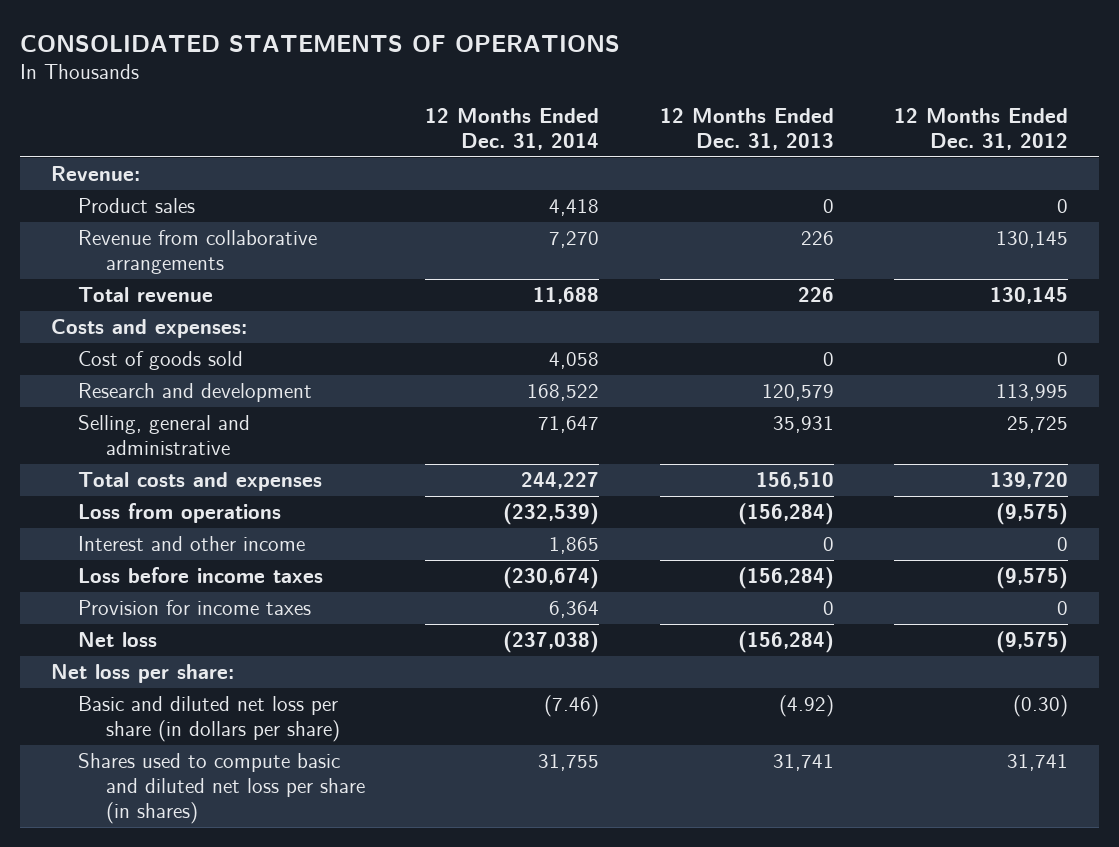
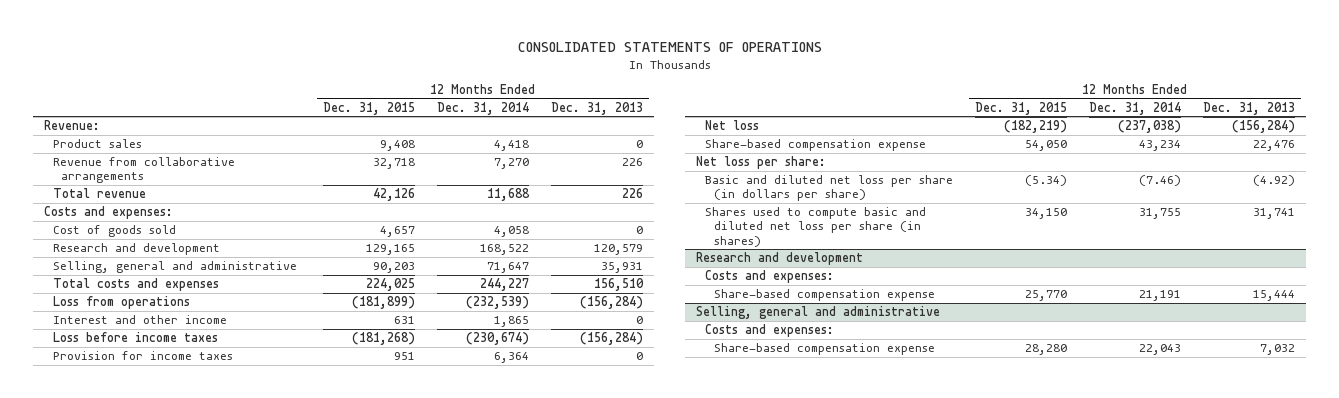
[894,107,1069,150] 12 Months Ended Dec. 31, 2012 -> none
none -> [322,101,415,115] Dec. 31, 2015
none -> [704,139,926,152] Share-based compensation expense
none -> [695,252,863,266] Research and development
none -> [704,270,834,284] Costs and expenses:
none -> [713,289,935,302] Share-based compensation expense
none -> [695,306,940,320] Selling, general and administrative
none -> [704,324,834,338] Costs and expenses:
none -> [713,343,935,356] Share-based compensation expense

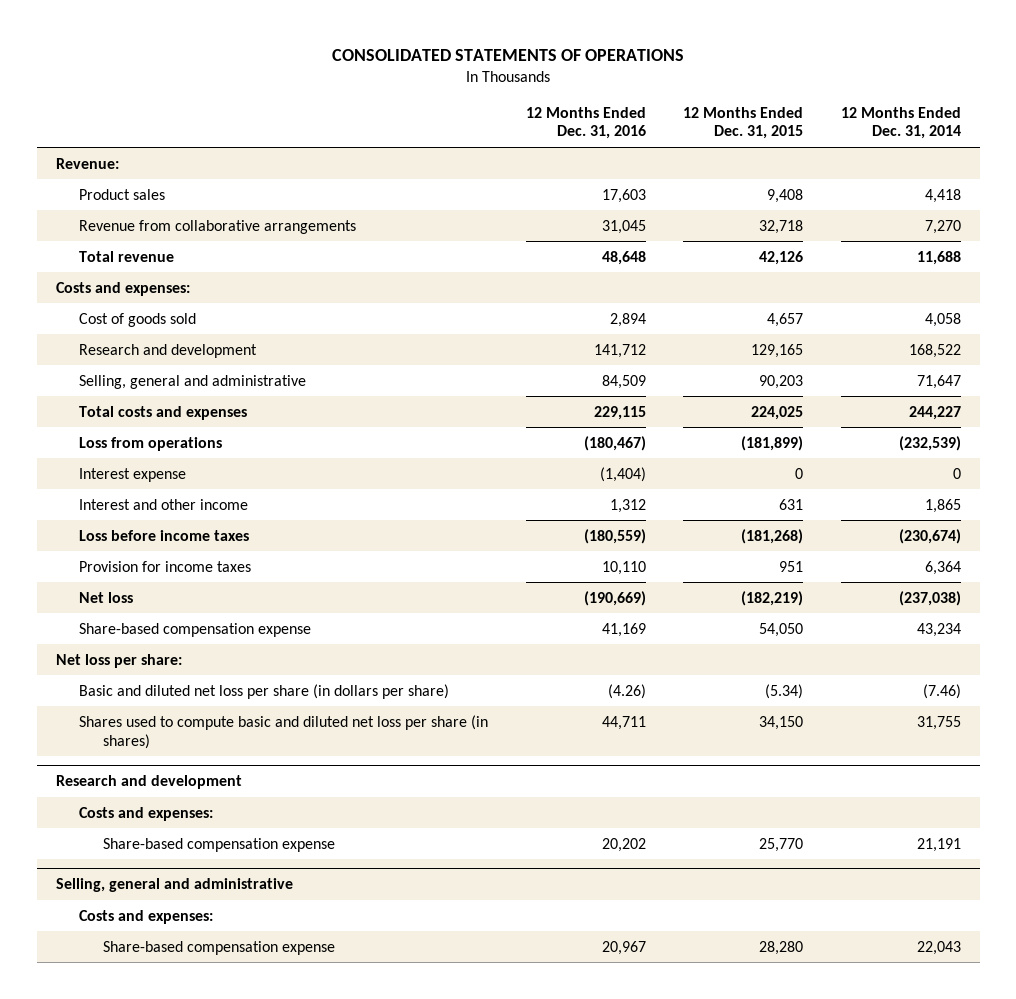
[551,101,644,115] Dec. 31, 2013 -> none
none -> [525,106,646,140] 12 Months Ended Dec. 31, 2016
none -> [79,467,187,482] Interest expense

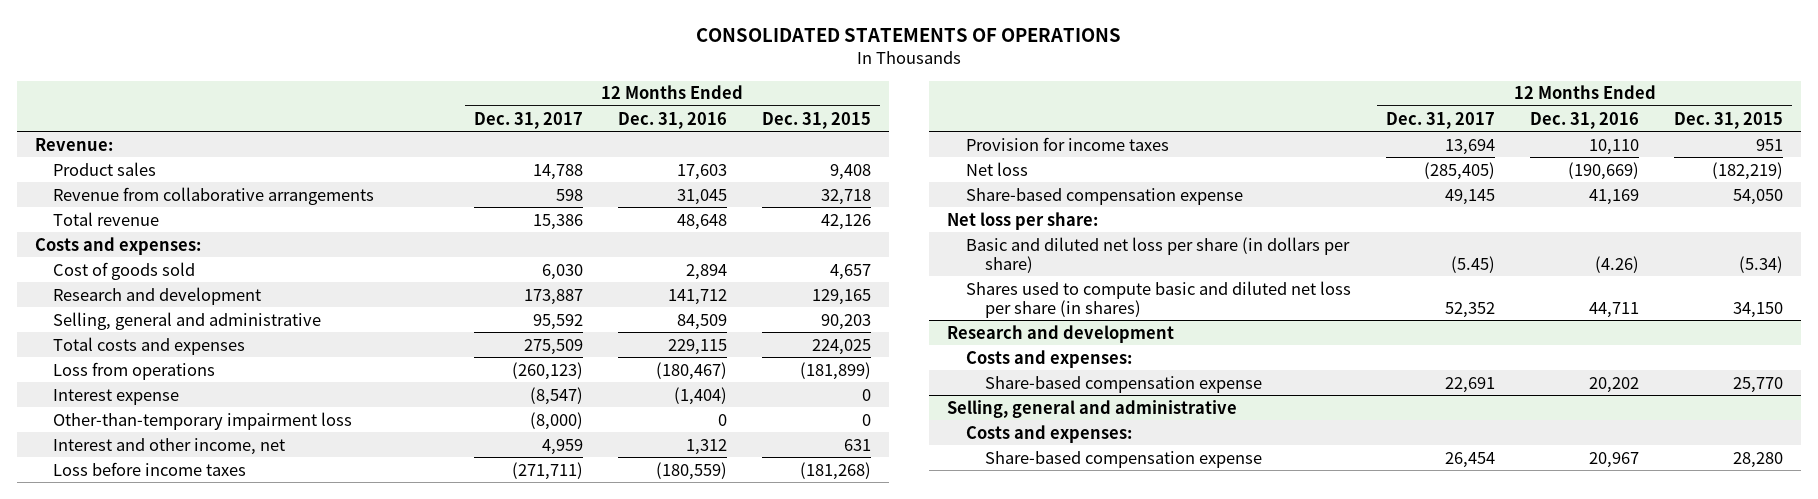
[840,106,961,140] 12 Months Ended Dec. 31, 2014 -> none
none -> [473,111,583,129] Dec. 31, 2017
none -> [53,411,353,430] Other-than-temporary impairment loss
[79,498,249,510] Interest and other income -> [53,437,286,455] Interest and other income, net

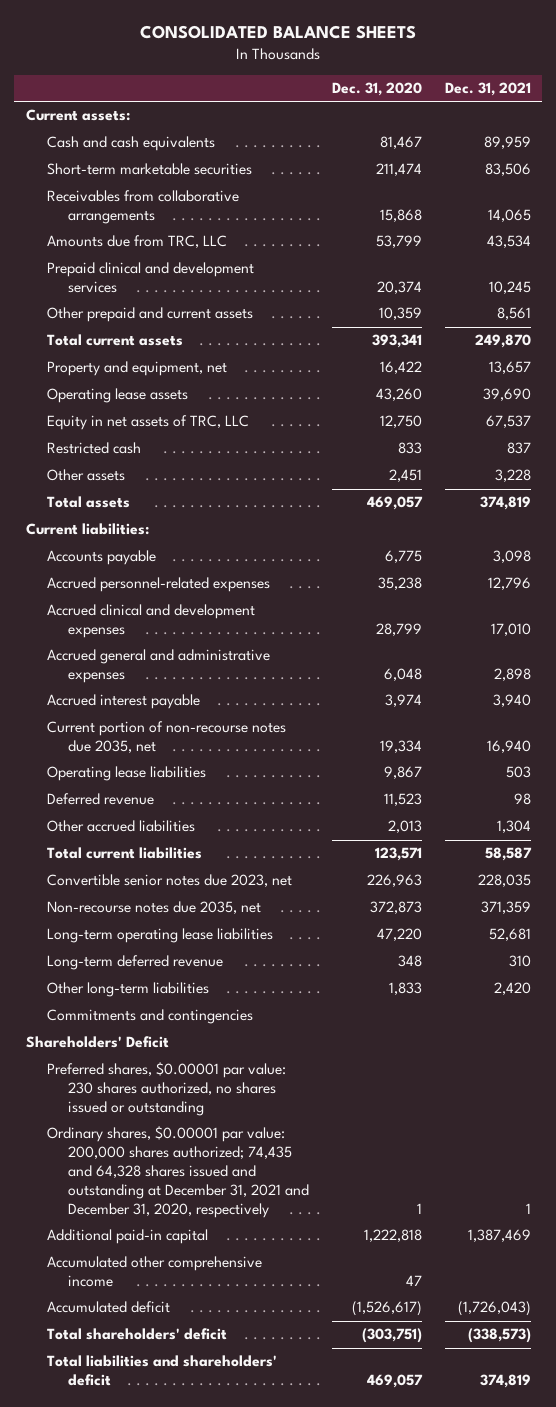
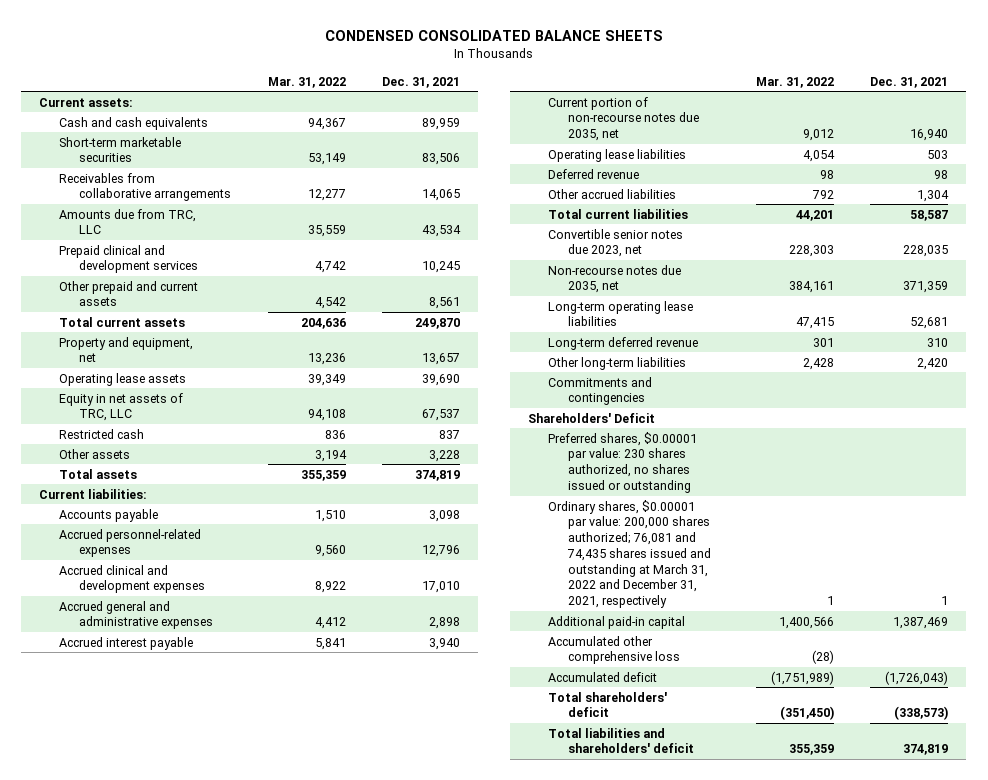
[140,25,417,40] CONSOLIDATED BALANCE SHEETS -> [324,30,663,42] CONDENSED CONSOLIDATED BALANCE SHEETS
[332,81,423,96] Dec. 31, 2020 -> none
none -> [267,76,346,88] Mar. 31, 2022
[46,1126,310,1218] Ordinary shares, $0.00001 par value: 200,000 shares authorized; 74,435 and 64,328 shares issued and outstanding at December 31, 2021 and December 31, 2020, respectively -> [547,499,711,608] Ordinary shares, $0.00001 par value: 200,000 shares authorized; 76,081 and 74,435 shares issued and outstanding at March 31, 2022 and December 31, 2021, respectively
[46,1256,262,1288] Accumulated other comprehensive income -> [547,635,680,665] Accumulated other comprehensive loss

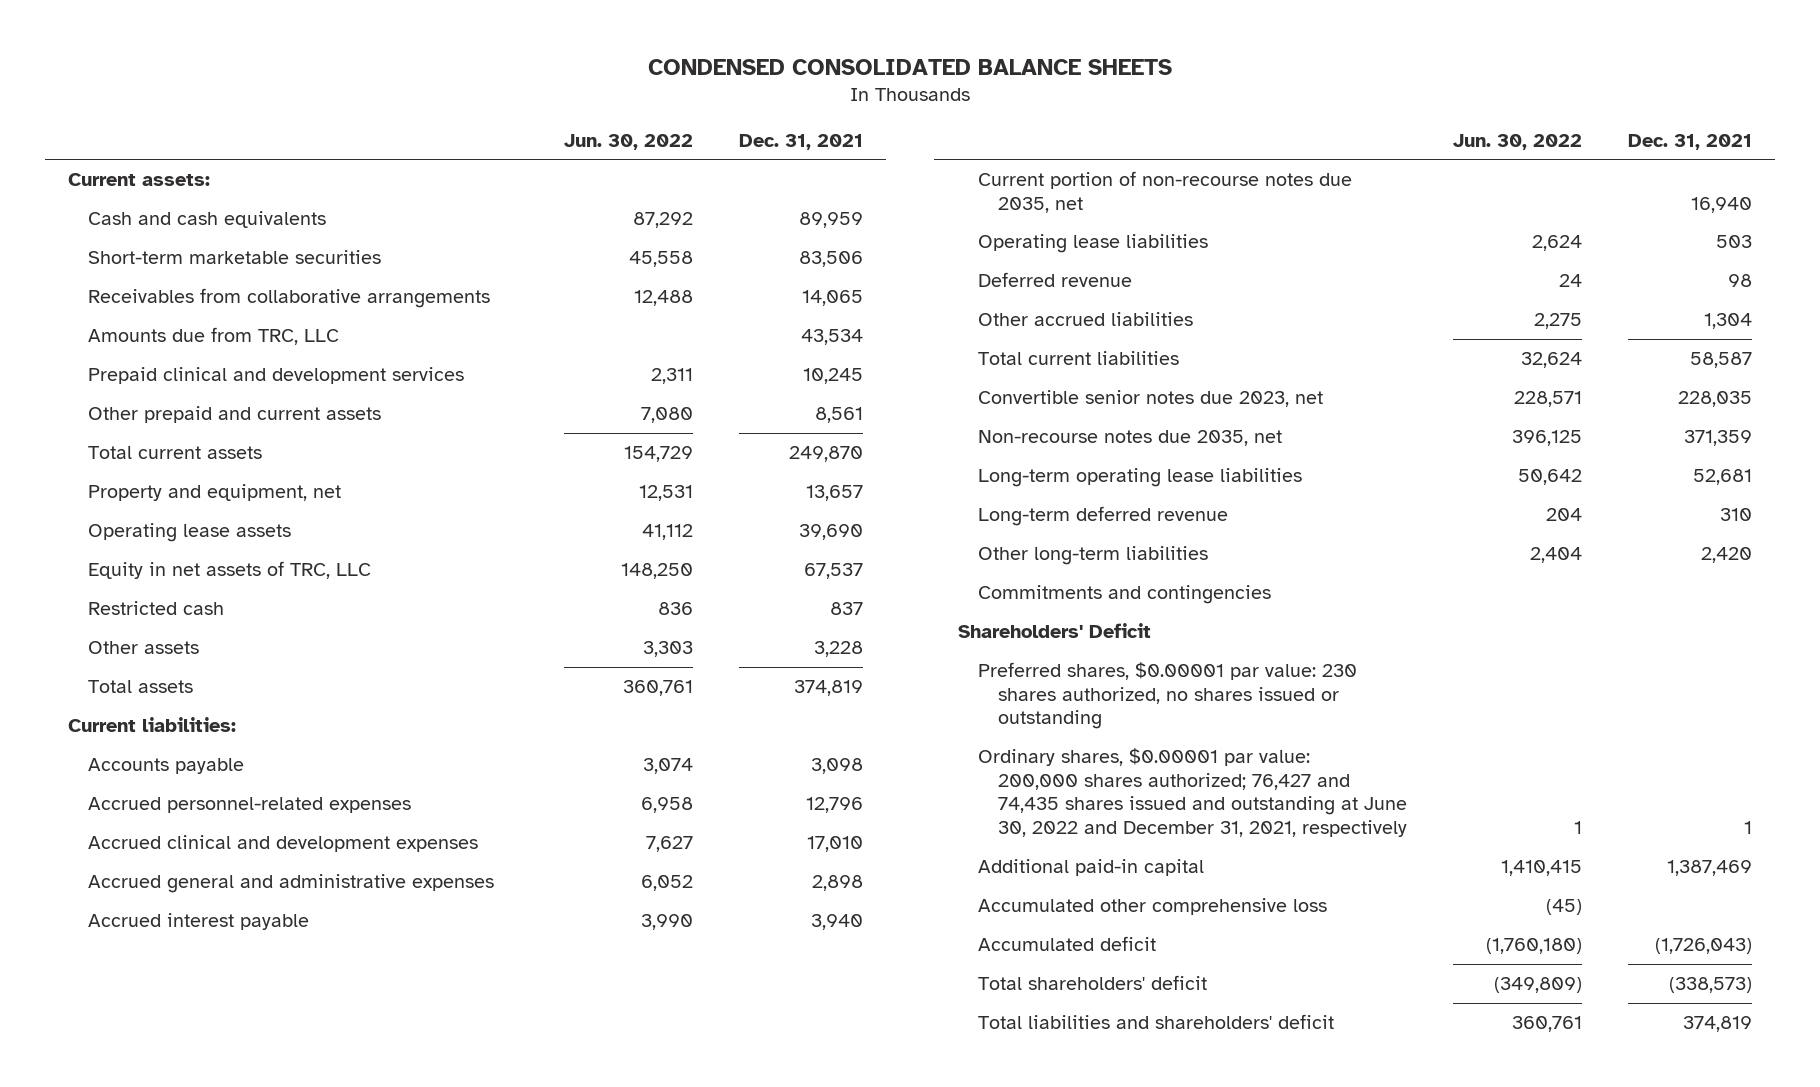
[267,76,346,88] Mar. 31, 2022 -> none
none -> [563,133,693,150] Jun. 30, 2022
[547,499,711,608] Ordinary shares, $0.00001 par value: 200,000 shares authorized; 76,081 and 74,435 shares issued and outstanding at March 31, 2022 and December 31, 2021, respectively -> [977,747,1407,838] Ordinary shares, $0.00001 par value: 200,000 shares authorized; 76,427 and 74,435 shares issued and outstanding at June 30, 2022 and December 31, 2021, respectively

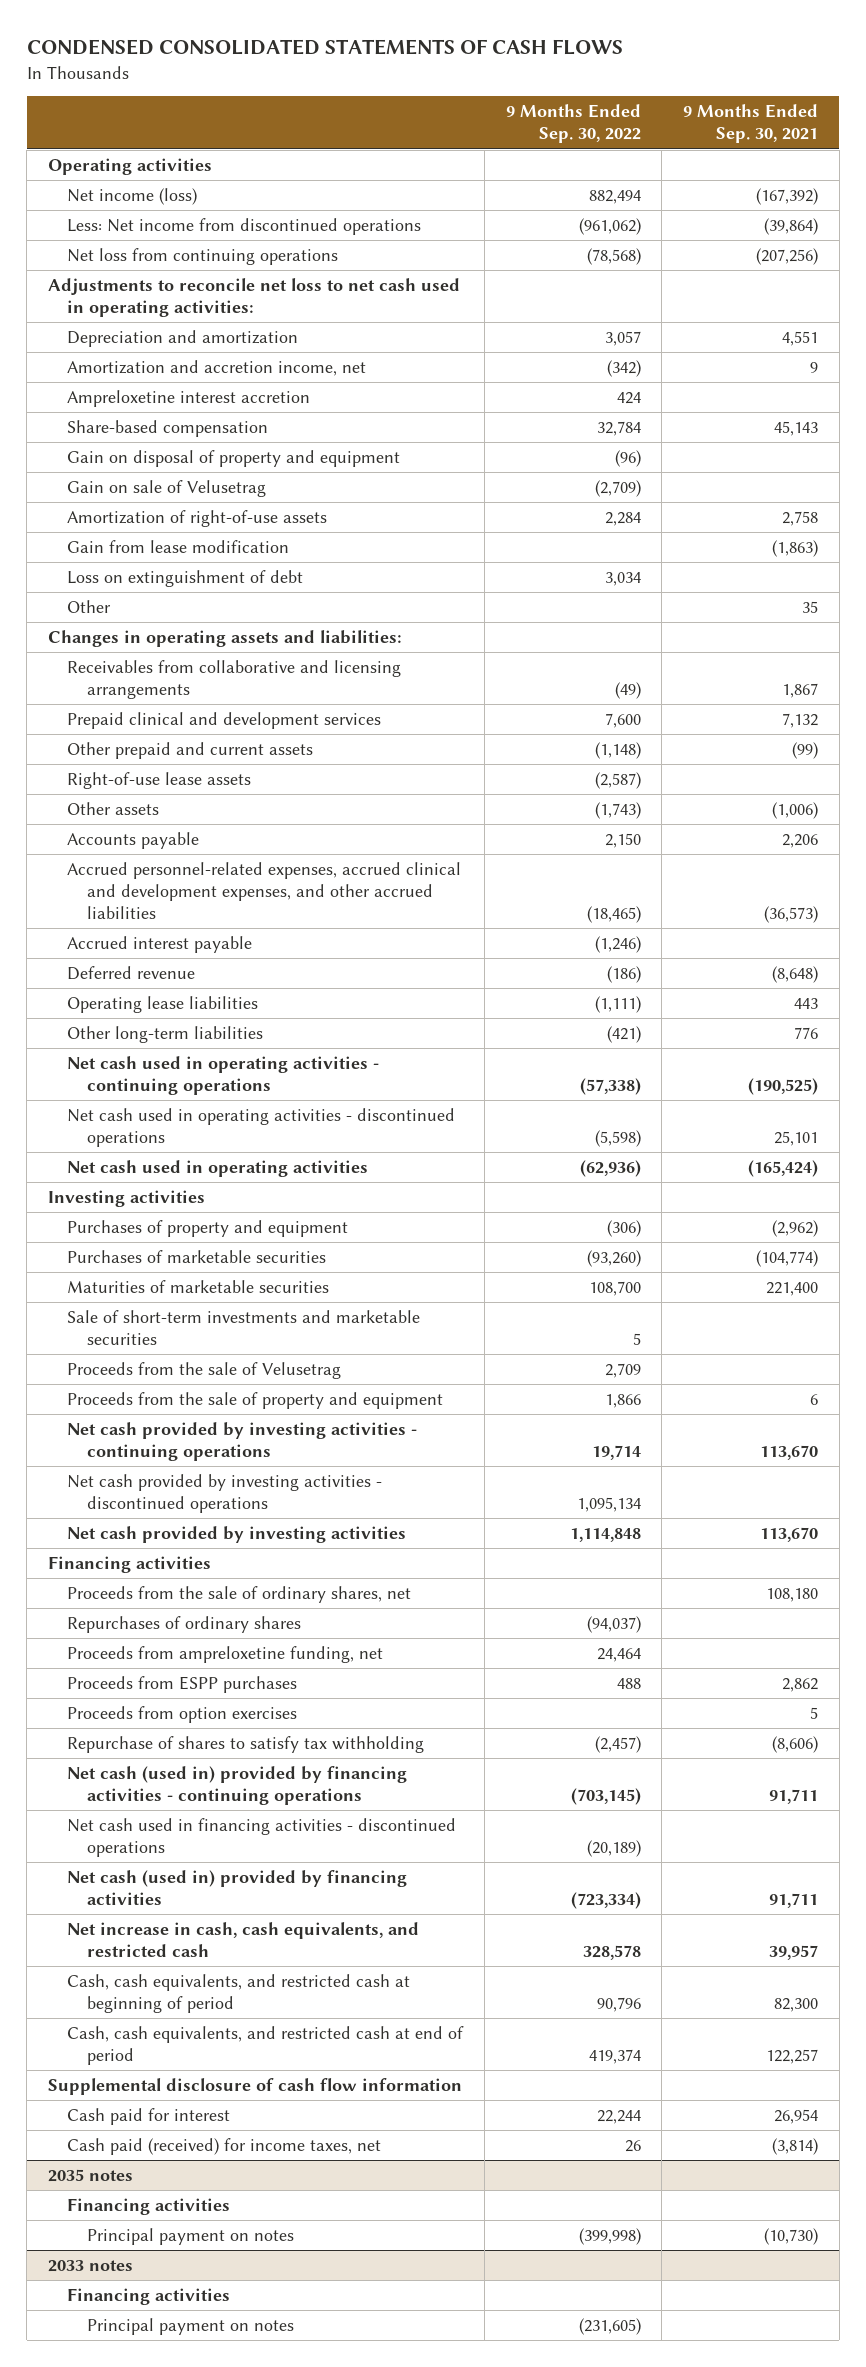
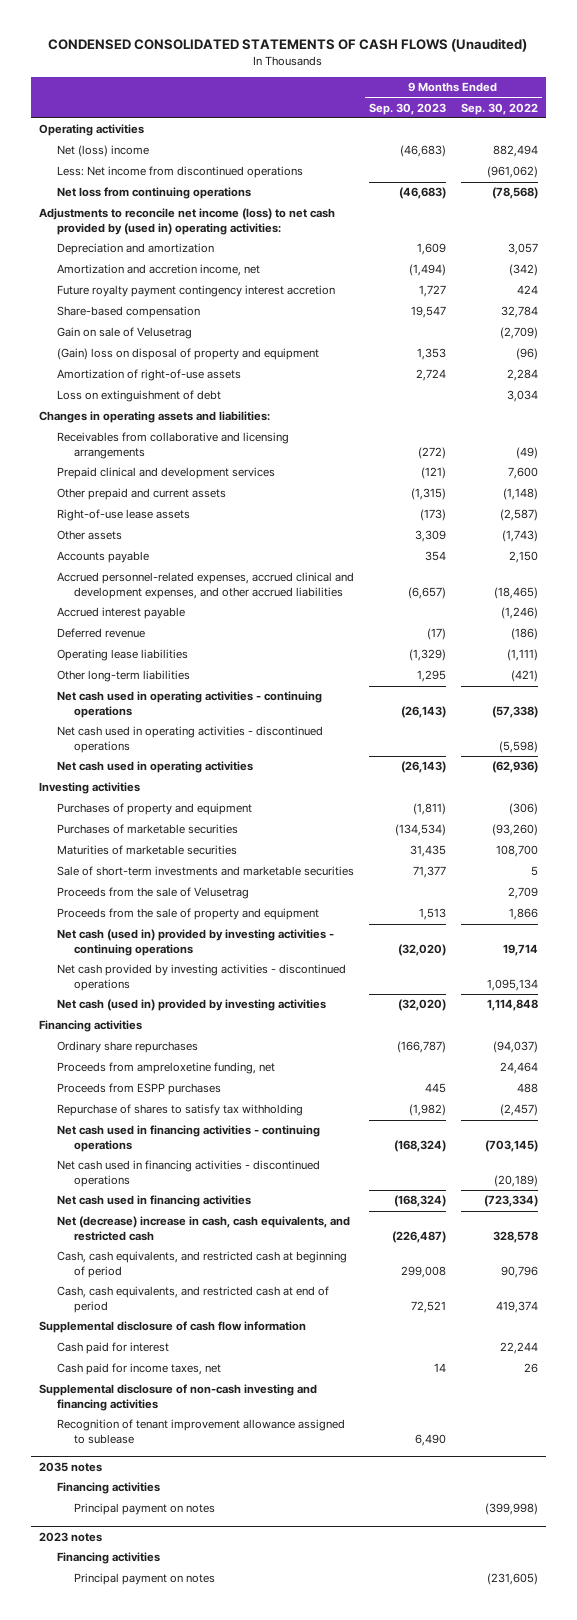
[26,39,623,56] CONDENSED CONSOLIDATED STATEMENTS OF CASH FLOWS -> [48,38,528,53] CONDENSED CONSOLIDATED STATEMENTS OF CASH FLOWS (Unaudited)
[683,104,819,144] 9 Months Ended Sep. 30, 2021 -> none
none -> [368,102,446,115] Sep. 30, 2023
[67,187,198,205] Net income (loss) -> [56,145,149,158] Net (loss) income
[47,277,460,317] Adjustments to reconcile net loss to net cash used in operating activities: -> [38,208,335,236] Adjustments to reconcile net income (loss) to net cash provided by (used in) operating activities:
[67,389,311,407] Ampreloxetine interest accretion -> [56,285,335,298] Future royalty payment contingency interest accretion
[67,449,401,467] Gain on disposal of property and equipment -> none
none -> [56,348,319,361] (Gain) loss on disposal of property and equipment
[67,539,290,553] Gain from lease modification -> none
[67,599,112,613] Other -> none
[67,1421,418,1461] Net cash provided by investing activities - continuing operations -> [56,929,334,957] Net cash (used in) provided by investing activities - continuing operations
[67,1525,407,1543] Net cash provided by investing activities -> [56,999,326,1012] Net cash (used in) provided by investing activities
[67,1585,412,1603] Proceeds from the sale of ordinary shares, net -> none
[67,1615,302,1633] Repurchases of ordinary shares -> [56,1041,198,1054] Ordinary share repurchases
[67,1705,298,1723] Proceeds from option exercises -> none
[67,1765,408,1805] Net cash (used in) provided by financing activities - continuing operations -> [56,1125,320,1153] Net cash used in financing activities - continuing operations
[67,1869,408,1905] Net cash (used in) provided by financing activities -> [56,1195,251,1208] Net cash used in financing activities
[67,1921,420,1957] Net increase in cash, cash equivalents, and restricted cash -> [56,1216,350,1242] Net (decrease) increase in cash, cash equivalents, and restricted cash
[67,2137,382,2155] Cash paid (received) for income taxes, net -> [56,1363,221,1376] Cash paid for income taxes, net
none -> [38,1384,317,1412] Supplemental disclosure of non-cash investing and financing activities
none -> [56,1419,345,1445] Recognition of tenant improvement allowance assigned to sublease
[47,2259,133,2272] 2033 notes -> [38,1531,102,1542] 2023 notes

